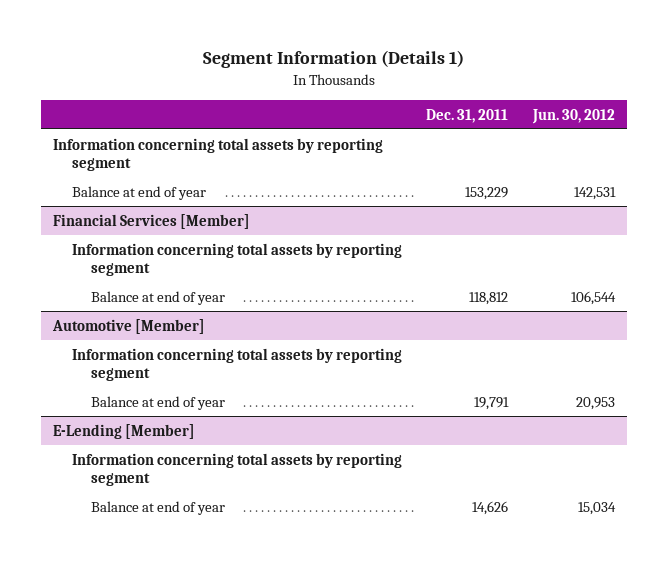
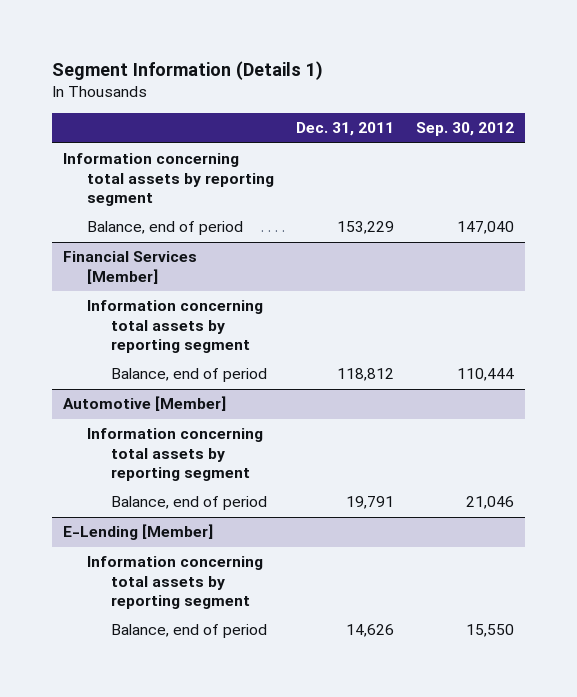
[531,108,615,124] Jun. 30, 2012 -> none
none -> [415,122,514,137] Sep. 30, 2012
[71,185,206,200] Balance at end of year -> [86,221,243,236] Balance, end of period
[91,290,226,305] Balance at end of year -> [110,368,267,383] Balance, end of period
[91,395,226,410] Balance at end of year -> [110,496,267,511] Balance, end of period
[91,500,226,515] Balance at end of year -> [110,624,267,639] Balance, end of period

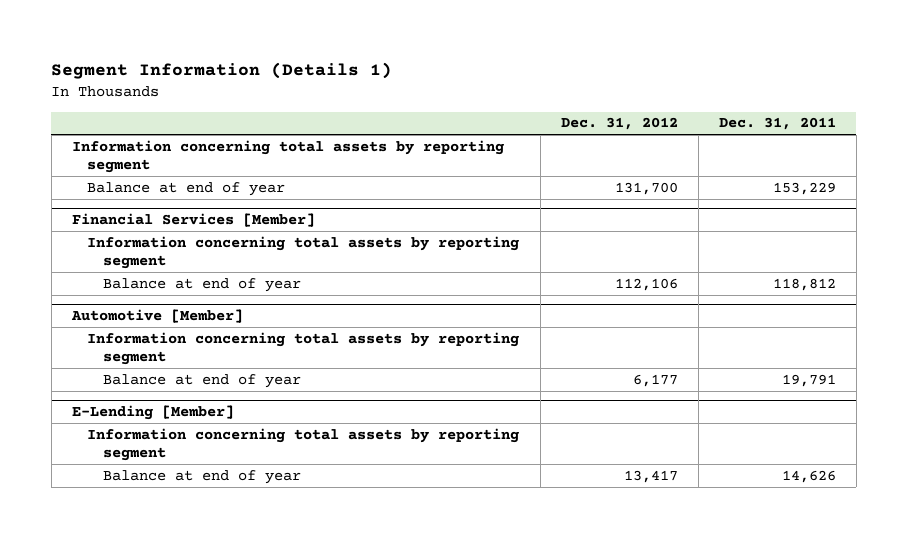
[415,122,514,137] Sep. 30, 2012 -> none
none -> [560,117,678,131] Dec. 31, 2012
[86,221,243,236] Balance, end of period -> [87,181,286,196] Balance at end of year
[110,368,267,383] Balance, end of period -> [103,277,302,292] Balance at end of year
[110,496,267,511] Balance, end of period -> [103,373,302,388] Balance at end of year
[110,624,267,639] Balance, end of period -> [103,469,302,484] Balance at end of year

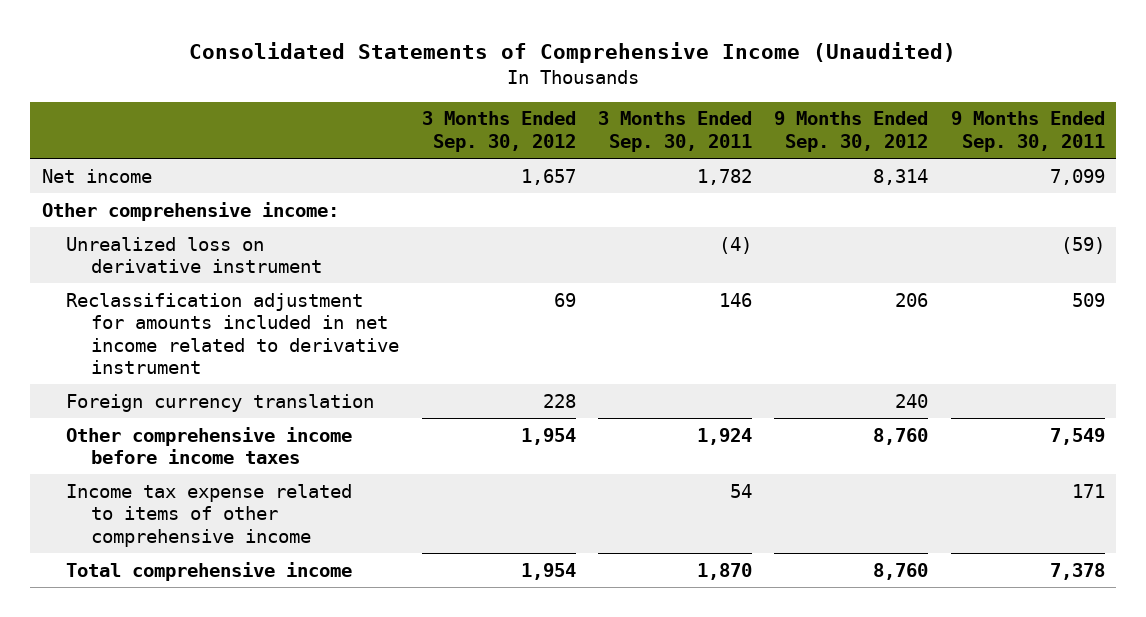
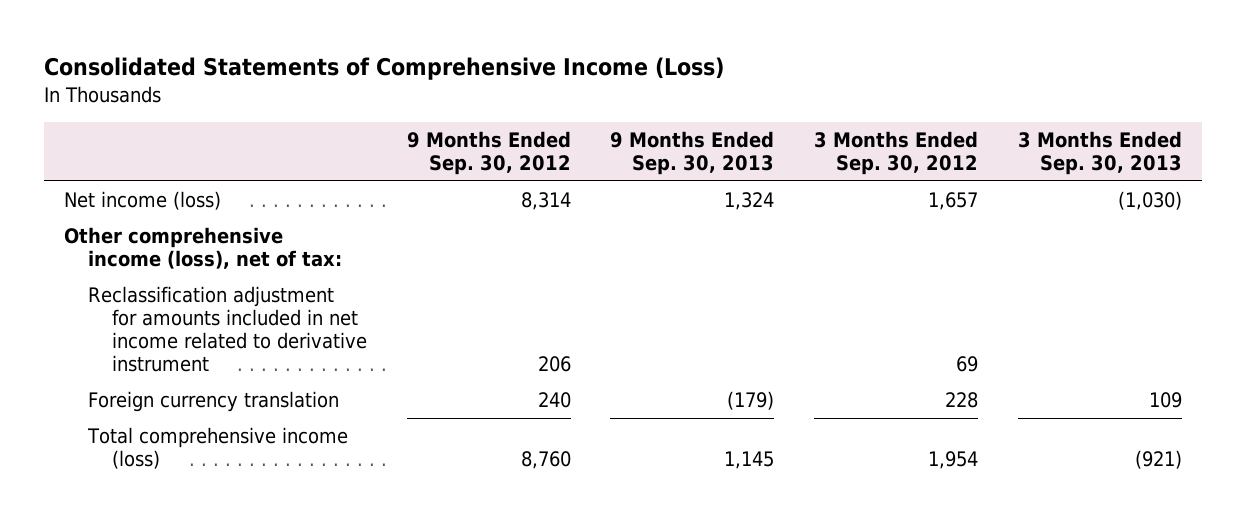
[189,41,957,63] Consolidated Statements of Comprehensive Income (Unaudited) -> [43,56,724,80] Consolidated Statements of Comprehensive Income (Loss)
[598,111,753,152] 3 Months Ended Sep. 30, 2011 -> none
[950,111,1105,152] 9 Months Ended Sep. 30, 2011 -> none
none -> [610,130,775,176] 9 Months Ended Sep. 30, 2013
none -> [1018,130,1183,176] 3 Months Ended Sep. 30, 2013
[66,236,323,274] Unrealized loss on derivative instrument -> none
[41,168,152,183] Net income -> [63,191,221,211] Net income (loss)
[41,201,339,221] Other comprehensive income: -> [63,227,342,270] Other comprehensive income (loss), net of tax:
[66,426,353,465] Other comprehensive income before income taxes -> none
[66,483,353,547] Income tax expense related to items of other comprehensive income -> none
[66,561,353,581] Total comprehensive income -> [86,427,348,470] Total comprehensive income (loss)

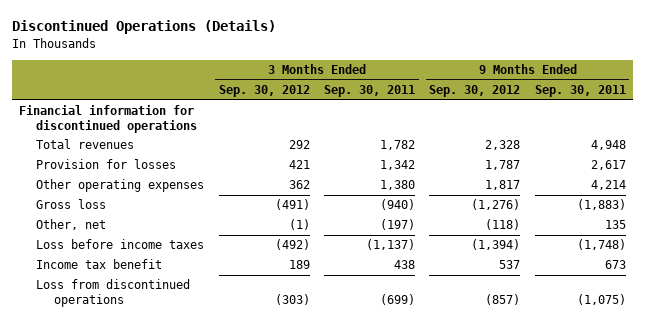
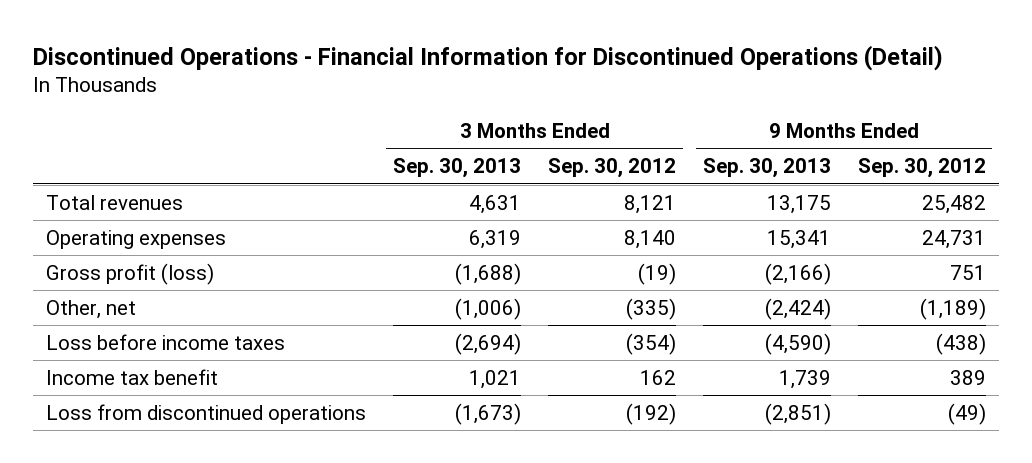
[12,20,277,35] Discontinued Operations (Details) -> [32,44,943,71] Discontinued Operations - Financial Information for Discontinued Operations (Detail)
[324,85,416,98] Sep. 30, 2011 -> none
[534,85,626,98] Sep. 30, 2011 -> none
none -> [393,158,522,179] Sep. 30, 2013
none -> [702,158,831,179] Sep. 30, 2013
[19,105,198,133] Financial information for discontinued operations -> none
[36,159,177,170] Provision for losses -> none
[288,140,310,150] 292 -> [623,194,676,214] 8,121
[485,140,521,151] 2,328 -> [921,194,986,214] 25,482
[36,179,205,193] Other operating expenses -> [46,229,227,249] Operating expenses
[288,180,310,190] 362 -> [623,229,676,249] 8,140
[485,180,521,191] 1,817 -> [921,229,986,249] 24,731
[36,199,107,210] Gross loss -> [46,262,215,285] Gross profit (loss)
[274,199,310,211] (491) -> [637,262,676,285] (19)
[471,199,521,211] (1,276) -> [949,264,986,280] 751
[288,219,310,231] (1) -> [625,297,676,320] (335)
[485,219,521,231] (118) -> [919,297,986,320] (1,189)
[274,239,310,251] (492) -> [625,332,676,355] (354)
[471,239,521,251] (1,394) -> [935,332,986,355] (438)
[288,260,310,270] 189 -> [639,369,676,385] 162
[499,260,521,270] 537 -> [949,369,986,385] 389
[274,293,310,305] (303) -> [625,402,676,425] (192)
[485,293,521,305] (857) -> [947,402,986,425] (49)

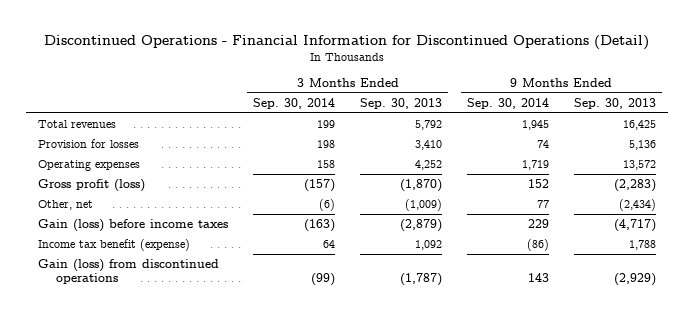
[547,158,676,179] Sep. 30, 2012 -> none
[857,158,986,179] Sep. 30, 2012 -> none
none -> [253,97,336,109] Sep. 30, 2014
none -> [466,97,549,109] Sep. 30, 2014
[469,194,522,214] 4,631 -> [414,120,442,131] 5,792
[766,194,831,214] 13,175 -> [622,120,656,131] 16,425
none -> [38,139,140,149] Provision for losses
[469,229,522,249] 6,319 -> [414,160,442,171] 4,252
[766,229,831,249] 15,341 -> [622,160,656,171] 13,572
[455,262,522,285] (1,688) -> [399,179,442,193] (1,870)
[764,262,831,285] (2,166) -> [613,179,656,193] (2,283)
[455,297,522,320] (1,006) -> [404,199,442,212] (1,009)
[764,297,831,320] (2,424) -> [618,199,656,212] (2,434)
[46,333,286,350] Loss before income taxes -> [38,219,229,233] Gain (loss) before income taxes
[455,332,522,355] (2,694) -> [399,219,442,233] (2,879)
[764,332,831,355] (4,590) -> [613,219,656,233] (4,717)
[46,368,219,385] Income tax benefit -> [38,239,191,252] Income tax benefit (expense)
[469,369,522,389] 1,021 -> [414,240,442,251] 1,092
[778,369,831,389] 1,739 -> [628,240,656,251] 1,788
[46,403,367,424] Loss from discontinued operations -> [38,259,220,285] Gain (loss) from discontinued operations
[455,402,522,425] (1,673) -> [399,273,442,287] (1,787)
[764,402,831,425] (2,851) -> [613,273,656,287] (2,929)

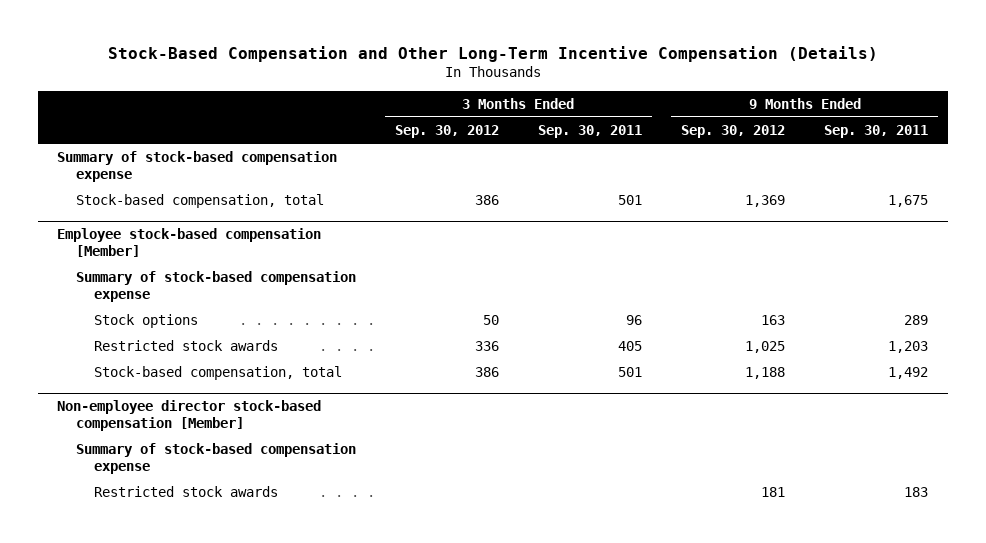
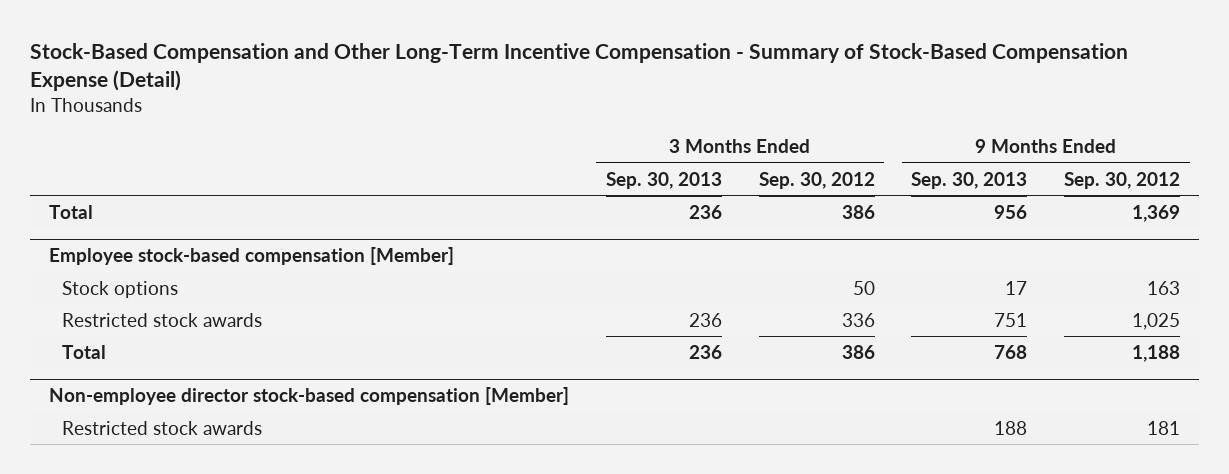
[107,45,878,62] Stock-Based Compensation and Other Long-Term Incentive Compensation (Details) -> [30,42,1129,92] Stock-Based Compensation and Other Long-Term Incentive Compensation - Summary of Stock-Based Compensation Expense (Detail)
[538,125,643,139] Sep. 30, 2011 -> none
[824,125,929,139] Sep. 30, 2011 -> none
none -> [605,171,722,189] Sep. 30, 2013
none -> [911,171,1028,189] Sep. 30, 2013
[57,151,338,182] Summary of stock-based compensation expense -> none
[75,194,324,209] Stock-based compensation, total -> [48,204,93,219] Total
[75,271,356,302] Summary of stock-based compensation expense -> none
[93,366,342,381] Stock-based compensation, total -> [61,344,106,359] Total
[75,443,356,474] Summary of stock-based compensation expense -> none

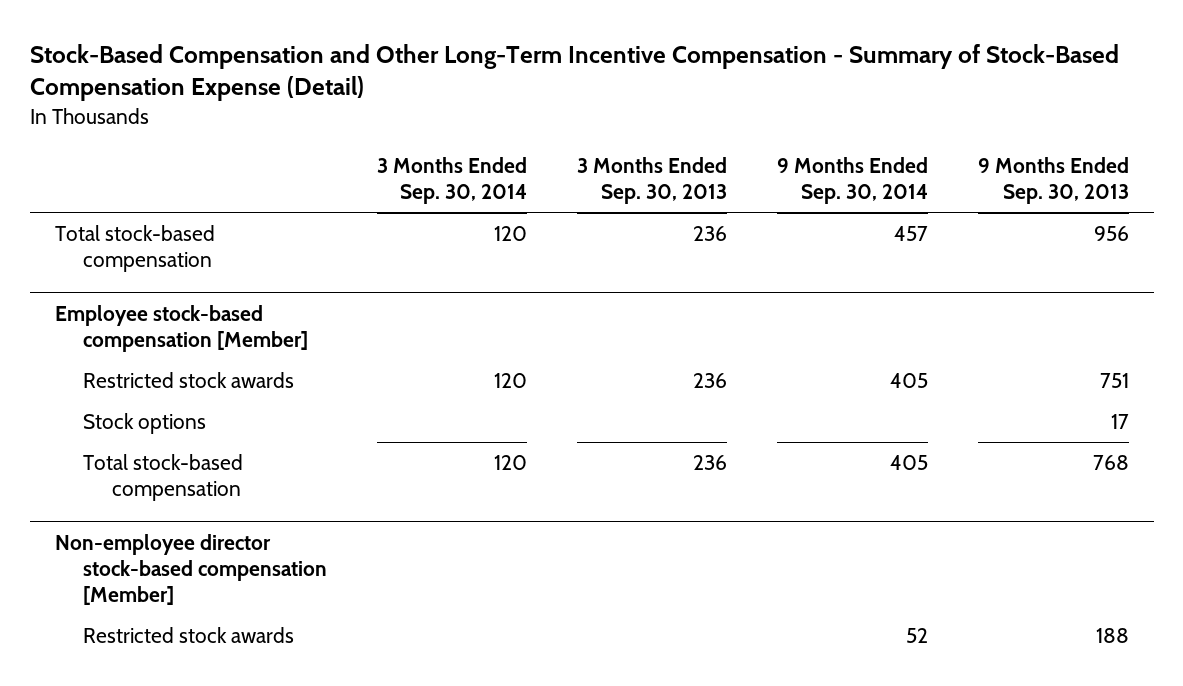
[758,171,875,189] Sep. 30, 2012 -> none
[1064,171,1181,189] Sep. 30, 2012 -> none
none -> [377,157,528,204] 3 Months Ended Sep. 30, 2014
none -> [776,157,928,204] 9 Months Ended Sep. 30, 2014
[48,204,93,219] Total -> [54,224,215,272] Total stock-based compensation
[61,280,178,298] Stock options -> [83,412,207,434] Stock options
[61,344,106,359] Total -> [83,453,244,501] Total stock-based compensation

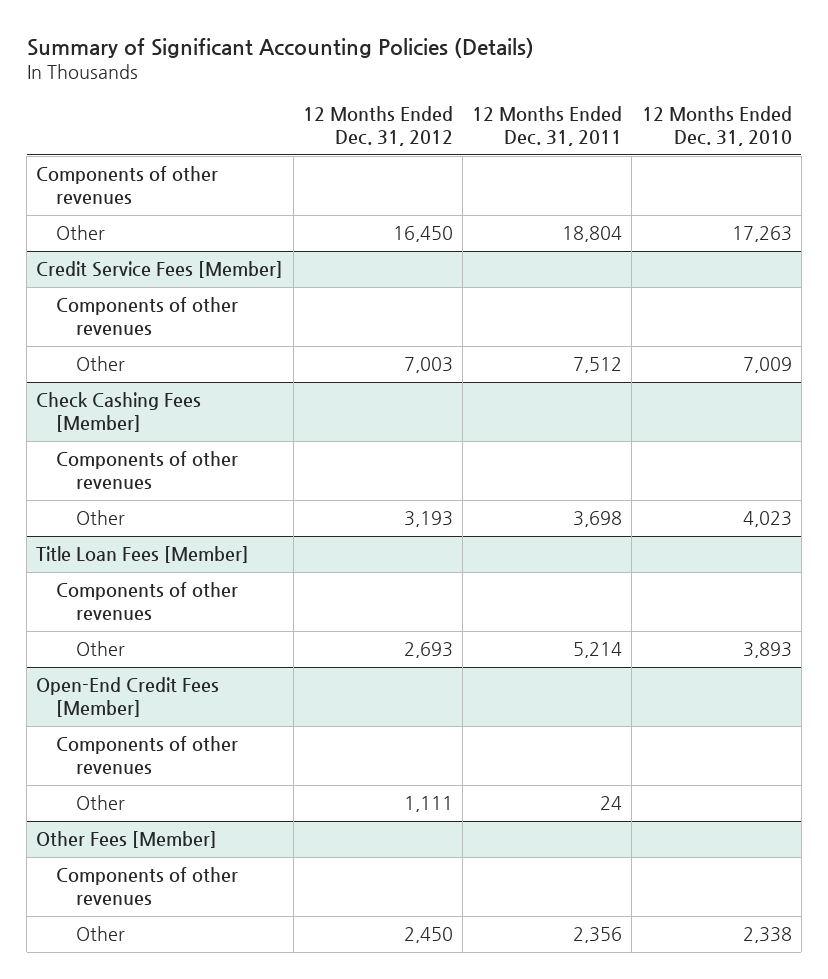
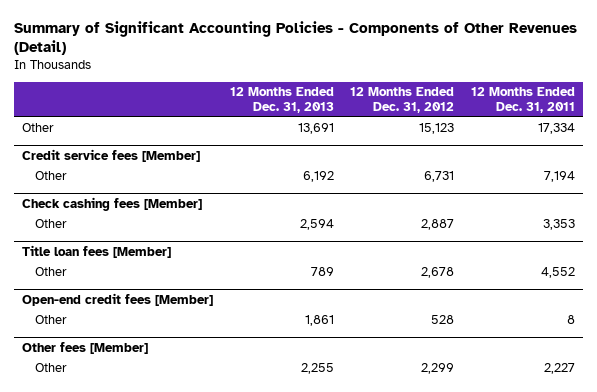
[26,38,534,59] Summary of Significant Accounting Policies (Details) -> [13,21,577,56] Summary of Significant Accounting Policies - Components of Other Revenues (Detail)
[641,105,792,146] 12 Months Ended Dec. 31, 2010 -> none
none -> [229,86,334,113] 12 Months Ended Dec. 31, 2013
[36,166,219,204] Components of other revenues -> none
[56,297,239,335] Components of other revenues -> none
[56,451,239,489] Components of other revenues -> none
[56,582,239,620] Components of other revenues -> none
[56,736,239,774] Components of other revenues -> none
[56,867,239,905] Components of other revenues -> none
[392,226,453,243] 16,450 -> [419,123,455,135] 15,123
[562,226,623,243] 18,804 -> [537,123,575,135] 17,334
[36,261,284,279] Credit Service Fees [Member] -> [22,148,201,162] Credit service fees [Member]
[403,357,453,374] 7,003 -> [424,171,455,183] 6,731
[573,357,623,374] 7,512 -> [543,171,575,183] 7,194
[36,392,202,432] Check Cashing Fees [Member] -> [22,196,203,211] Check cashing fees [Member]
[403,511,453,528] 3,193 -> [421,219,455,231] 2,887
[573,511,623,528] 3,698 -> [542,219,575,231] 3,353
[36,546,250,564] Title Loan Fees [Member] -> [22,244,172,258] Title loan fees [Member]
[403,642,453,659] 2,693 -> [421,267,455,279] 2,678
[573,642,623,659] 5,214 -> [540,267,575,279] 4,552
[36,677,220,717] Open-End Credit Fees [Member] -> [22,292,214,306] Open-end credit fees [Member]
[403,796,453,813] 1,111 -> [431,315,455,325] 528
[600,796,623,811] 24 -> [566,315,575,325] 8
[36,831,218,849] Other Fees [Member] -> [22,341,149,354] Other fees [Member]
[403,927,453,944] 2,450 -> [421,363,455,375] 2,299
[573,927,623,944] 2,356 -> [543,363,575,375] 2,227

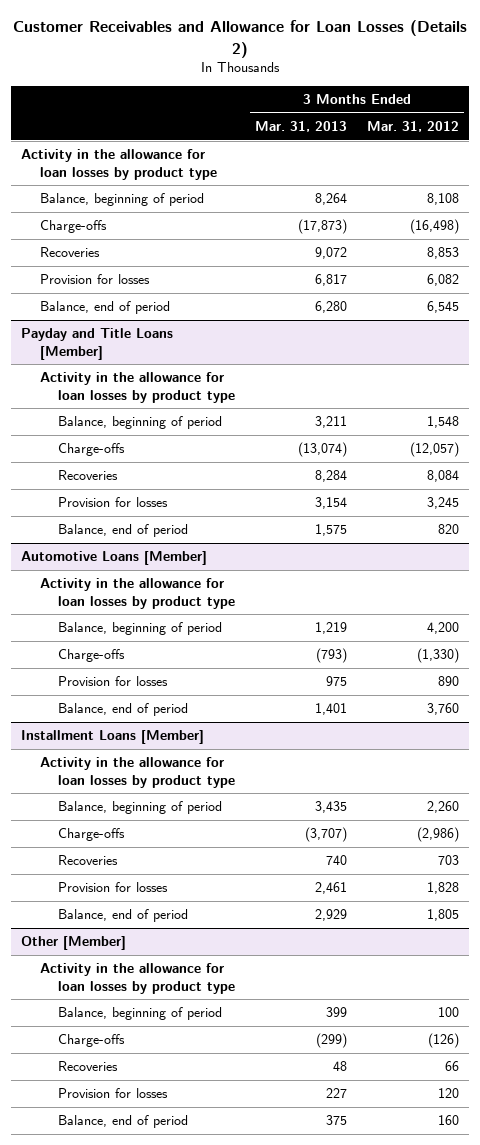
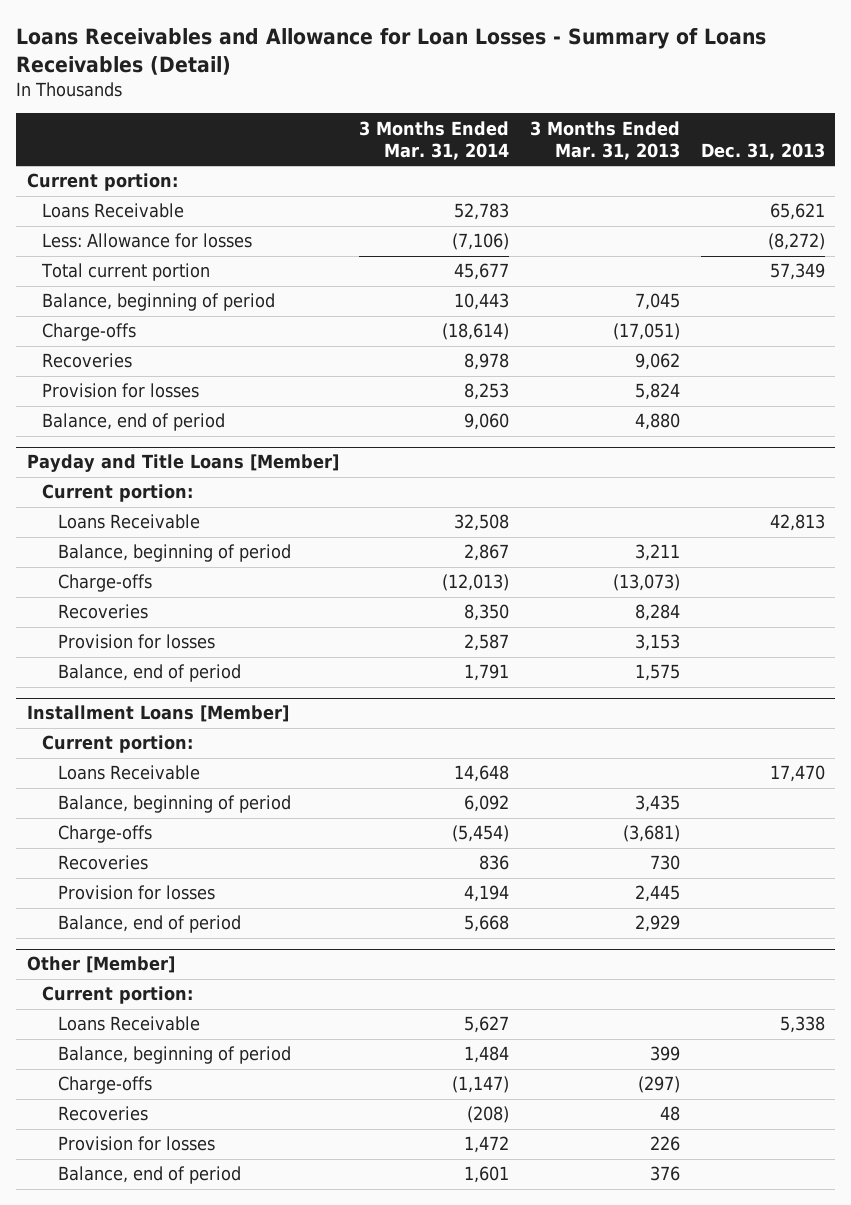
[13,20,468,58] Customer Receivables and Allowance for Loan Losses (Details 2) -> [16,27,767,75] Loans Receivables and Allowance for Loan Losses - Summary of Loans Receivables (Detail)
[367,121,460,133] Mar. 31, 2012 -> none
none -> [359,120,510,161] 3 Months Ended Mar. 31, 2014
none -> [700,143,825,161] Dec. 31, 2013
[21,149,217,180] Activity in the allowance for loan losses by product type -> none
none -> [26,173,178,192] Current portion:
none -> [42,203,185,219] Loans Receivable
none -> [42,233,253,249] Less: Allowance for losses
none -> [41,263,211,282] Total current portion
[315,193,348,206] 8,264 -> [634,293,680,311] 7,045
[298,219,348,235] (17,873) -> [612,323,680,341] (17,051)
[315,247,348,260] 9,072 -> [634,353,680,371] 9,062
[315,274,348,287] 6,817 -> [634,383,680,401] 5,824
[315,301,348,314] 6,280 -> [634,413,680,431] 4,880
[39,372,236,403] Activity in the allowance for loan losses by product type -> none
none -> [42,484,194,503] Current portion:
none -> [57,514,200,530] Loans Receivable
[298,442,348,458] (13,074) -> [612,574,680,592] (13,073)
[315,497,348,510] 3,154 -> [634,634,680,652] 3,153
[21,551,208,566] Automotive Loans [Member] -> none
[39,578,236,609] Activity in the allowance for loan losses by product type -> none
[58,622,223,636] Balance, beginning of period -> none
[58,649,126,663] Charge-offs -> none
[58,676,169,687] Provision for losses -> none
[58,703,189,717] Balance, end of period -> none
[39,757,236,788] Activity in the allowance for loan losses by product type -> none
none -> [42,735,194,754] Current portion:
none -> [57,765,200,781] Loans Receivable
[305,827,348,843] (3,707) -> [622,825,680,843] (3,681)
[326,855,348,866] 740 -> [649,855,680,871] 730
[315,882,348,895] 2,461 -> [634,885,680,903] 2,445
[39,963,236,994] Activity in the allowance for loan losses by product type -> none
none -> [42,986,194,1005] Current portion:
none -> [57,1016,200,1032] Loans Receivable
[316,1033,348,1049] (299) -> [637,1076,680,1094] (297)
[326,1088,348,1099] 227 -> [649,1136,680,1152] 226
[326,1115,348,1126] 375 -> [649,1166,680,1182] 376

